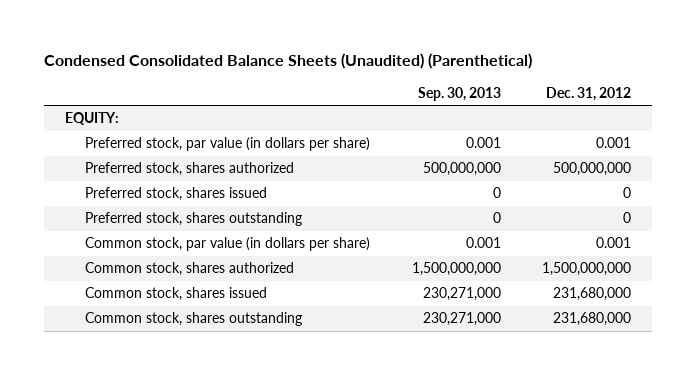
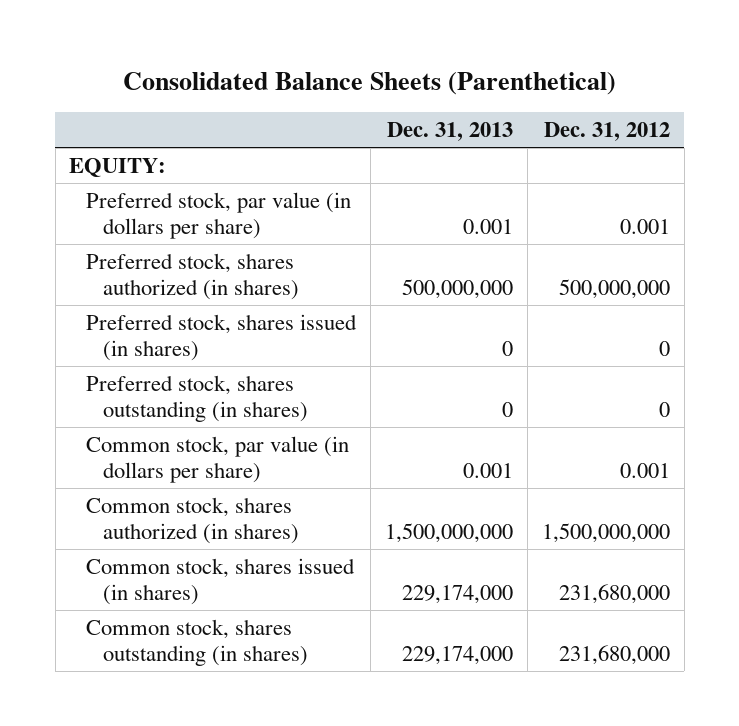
[44,53,533,70] Condensed Consolidated Balance Sheets (Unaudited) (Parenthetical) -> [122,71,616,95] Consolidated Balance Sheets (Parenthetical)
[417,86,501,101] Sep. 30, 2013 -> none
none -> [387,122,514,142] Dec. 31, 2013
[84,162,294,177] Preferred stock, shares authorized -> [86,252,300,300] Preferred stock, shares authorized (in shares)
[84,187,267,202] Preferred stock, shares issued -> [86,313,358,361] Preferred stock, shares issued (in shares)
[84,212,302,227] Preferred stock, shares outstanding -> [86,374,309,422] Preferred stock, shares outstanding (in shares)
[84,262,294,277] Common stock, shares authorized -> [86,496,300,544] Common stock, shares authorized (in shares)
[84,287,267,302] Common stock, shares issued -> [86,557,356,605] Common stock, shares issued (in shares)
[84,312,302,327] Common stock, shares outstanding -> [86,618,309,666] Common stock, shares outstanding (in shares)

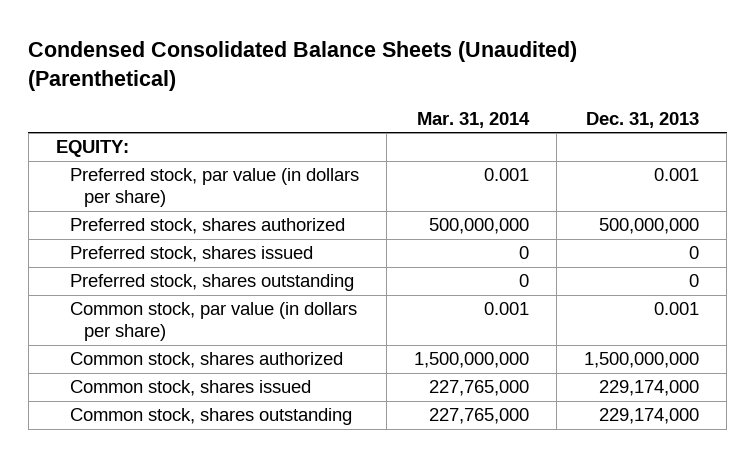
[122,71,616,95] Consolidated Balance Sheets (Parenthetical) -> [28,41,578,92] Condensed Consolidated Balance Sheets (Unaudited) (Parenthetical)
[543,122,670,142] Dec. 31, 2012 -> none
none -> [417,111,531,128] Mar. 31, 2014
[86,252,300,300] Preferred stock, shares authorized (in shares) -> [70,218,346,235] Preferred stock, shares authorized
[86,313,358,361] Preferred stock, shares issued (in shares) -> [70,246,314,263] Preferred stock, shares issued
[86,374,309,422] Preferred stock, shares outstanding (in shares) -> [70,274,355,292] Preferred stock, shares outstanding
[86,496,300,544] Common stock, shares authorized (in shares) -> [70,352,344,369] Common stock, shares authorized
[86,557,356,605] Common stock, shares issued (in shares) -> [70,380,312,397] Common stock, shares issued
[86,618,309,666] Common stock, shares outstanding (in shares) -> [70,408,353,426] Common stock, shares outstanding

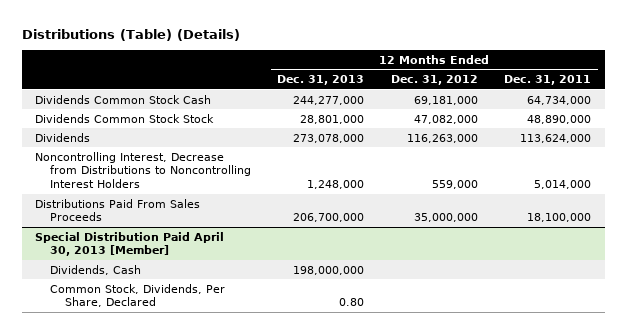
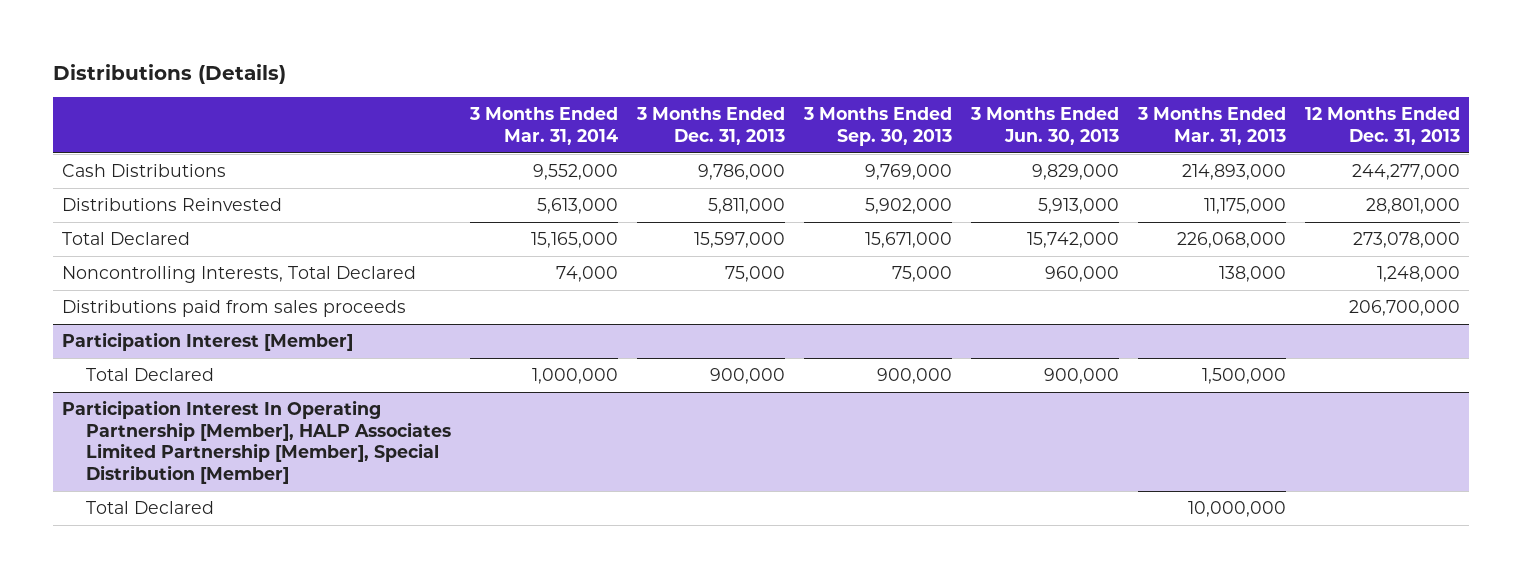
[21,29,240,42] Distributions (Table) (Details) -> [52,63,286,84] Distributions (Details)
[390,75,478,86] Dec. 31, 2012 -> none
[504,75,592,86] Dec. 31, 2011 -> none
none -> [468,107,618,145] 3 Months Ended Mar. 31, 2014
none -> [635,107,785,145] 3 Months Ended Dec. 31, 2013
none -> [802,107,952,146] 3 Months Ended Sep. 30, 2013
none -> [969,107,1119,145] 3 Months Ended Jun. 30, 2013
none -> [1136,107,1286,145] 3 Months Ended Mar. 31, 2013
[35,231,225,257] Special Distribution Paid April 30, 2013 [Member] -> none
[49,264,141,275] Dividends, Cash -> none
[49,283,225,308] Common Stock, Dividends, Per Share, Declared -> none
[35,94,212,104] Dividends Common Stock Cash -> [61,164,226,178] Cash Distributions
[35,113,215,123] Dividends Common Stock Stock -> [61,198,282,212] Distributions Reinvested
[35,132,91,142] Dividends -> [61,232,190,246] Total Declared
[35,151,251,189] Noncontrolling Interest, Decrease from Distributions to Noncontrolling Interest Holders -> [61,266,416,284] Noncontrolling Interests, Total Declared
[35,198,201,222] Distributions Paid From Sales Proceeds -> [61,300,406,318] Distributions paid from sales proceeds
none -> [61,332,353,352] Participation Interest [Member]
none -> [85,368,214,382] Total Declared
none -> [61,400,451,484] Participation Interest In Operating Partnership [Member], HALP Associates Limited Partnership [Member], Special Distribution [Member]
none -> [85,501,214,515] Total Declared

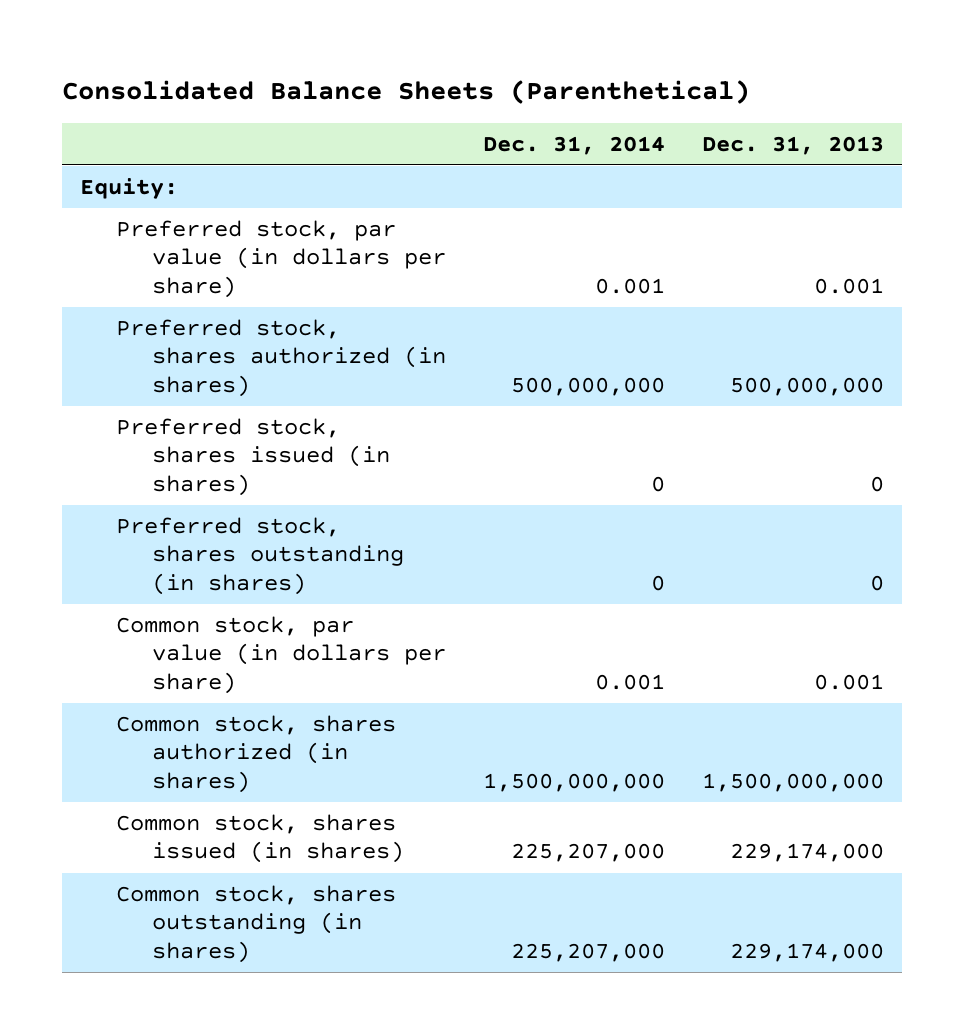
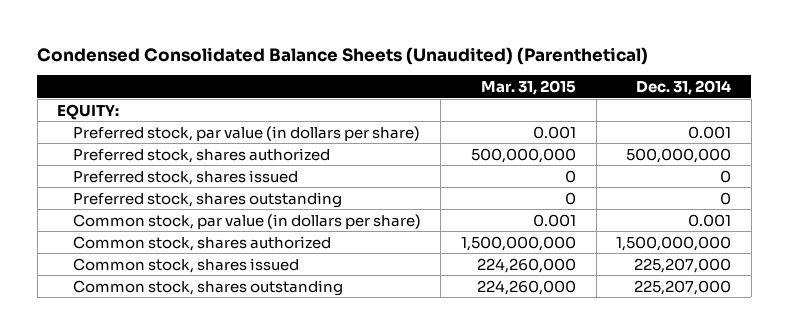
[61,79,750,104] Consolidated Balance Sheets (Parenthetical) -> [37,46,649,65] Condensed Consolidated Balance Sheets (Unaudited) (Parenthetical)
[701,135,884,155] Dec. 31, 2013 -> none
none -> [480,80,576,96] Mar. 31, 2015
[80,178,179,200] Equity: -> [57,103,120,120] EQUITY:
[116,319,446,397] Preferred stock, shares authorized (in shares) -> [72,147,330,163] Preferred stock, shares authorized
[116,418,390,496] Preferred stock, shares issued (in shares) -> [72,169,298,185] Preferred stock, shares issued
[116,517,404,595] Preferred stock, shares outstanding (in shares) -> [72,191,342,208] Preferred stock, shares outstanding
[116,715,397,793] Common stock, shares authorized (in shares) -> [72,235,331,251] Common stock, shares authorized
[116,814,404,864] Common stock, shares issued (in shares) -> [72,257,299,273] Common stock, shares issued
[116,885,397,963] Common stock, shares outstanding (in shares) -> [72,279,343,296] Common stock, shares outstanding

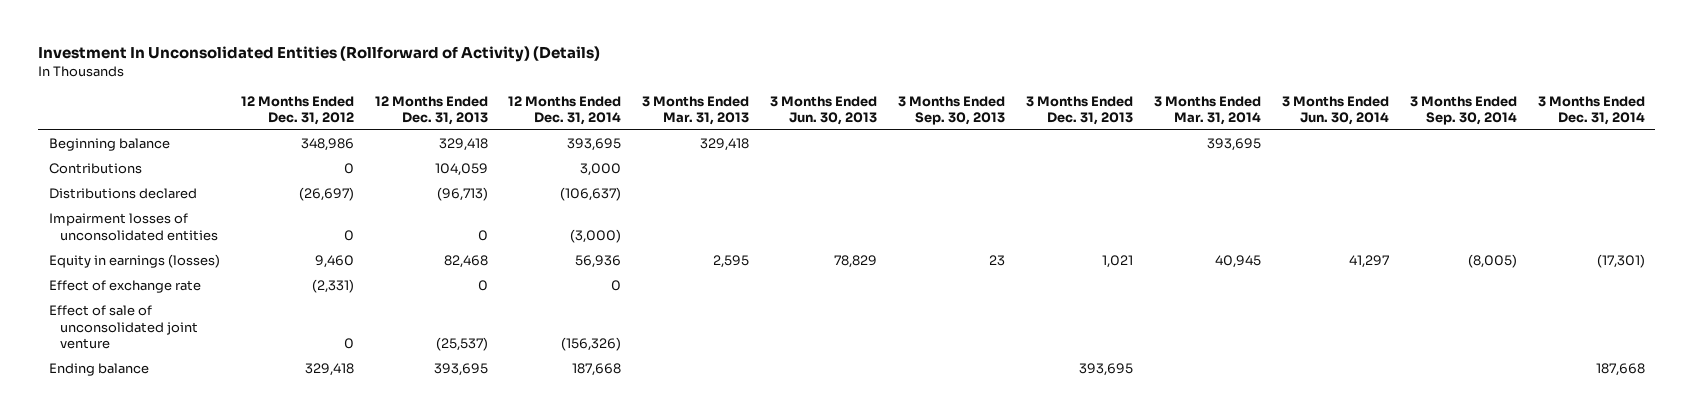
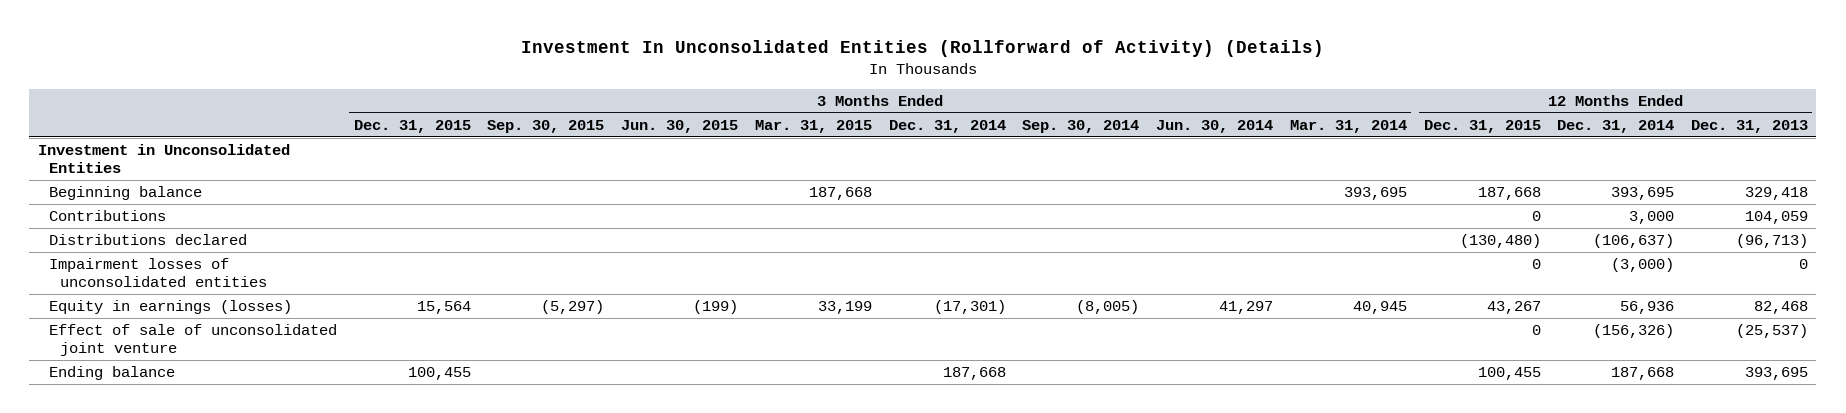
[240,95,354,125] 12 Months Ended Dec. 31, 2012 -> none
[642,95,750,125] 3 Months Ended Mar. 31, 2013 -> none
[770,95,878,125] 3 Months Ended Jun. 30, 2013 -> none
[898,95,1006,125] 3 Months Ended Sep. 30, 2013 -> none
[1026,95,1134,125] 3 Months Ended Dec. 31, 2013 -> none
none -> [353,119,471,133] Dec. 31, 2015
none -> [487,119,605,133] Sep. 30, 2015
none -> [621,119,739,133] Jun. 30, 2015
none -> [754,119,872,133] Mar. 31, 2015
none -> [1423,119,1541,133] Dec. 31, 2015
none -> [37,143,290,173] Investment in Unconsolidated Entities
[48,280,201,294] Effect of exchange rate -> none

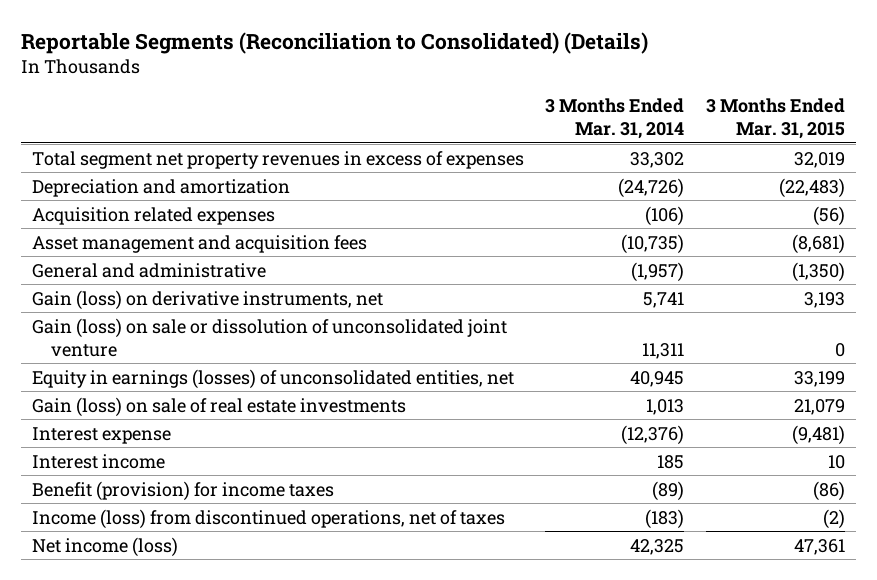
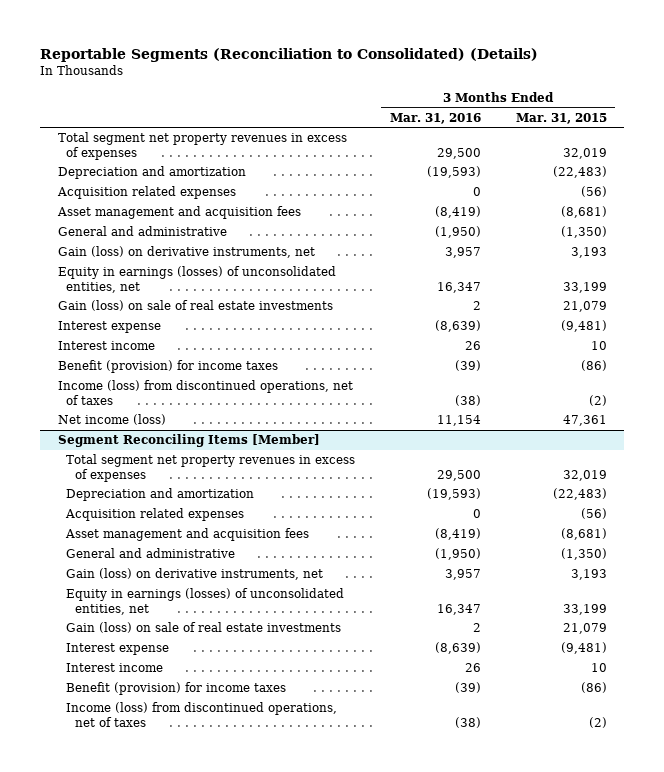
[545,98,685,140] 3 Months Ended Mar. 31, 2014 -> none
none -> [389,112,481,124] Mar. 31, 2016
[31,317,507,357] Gain (loss) on sale or dissolution of unconsolidated joint venture -> none
none -> [57,434,320,448] Segment Reconciling Items [Member]
none -> [66,454,356,482] Total segment net property revenues in excess of expenses
none -> [66,488,255,502] Depreciation and amortization
none -> [65,508,245,522] Acquisition related expenses
none -> [65,528,310,542] Asset management and acquisition fees
none -> [66,548,236,559] General and administrative
none -> [66,568,324,581] Gain (loss) on derivative instruments, net
none -> [66,588,345,615] Equity in earnings (losses) of unconsolidated entities, net
none -> [66,622,342,634] Gain (loss) on sale of real estate investments
none -> [66,643,170,656] Interest expense
none -> [66,663,164,673] Interest income
none -> [66,682,287,696] Benefit (provision) for income taxes
none -> [66,702,338,727] Income (loss) from discontinued operations, net of taxes

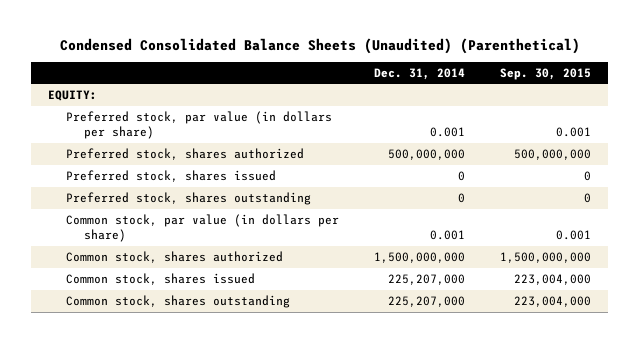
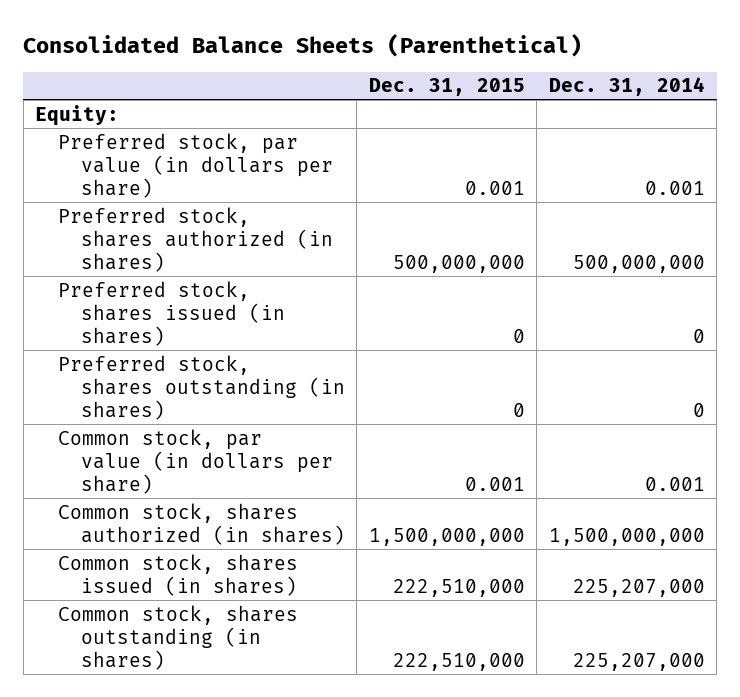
[59,37,580,54] Condensed Consolidated Balance Sheets (Unaudited) (Parenthetical) -> [23,33,583,57] Consolidated Balance Sheets (Parenthetical)
[499,67,591,80] Sep. 30, 2015 -> none
none -> [368,78,525,97] Dec. 31, 2015
[48,90,98,102] EQUITY: -> [35,104,120,126] Equity:
[66,148,305,161] Preferred stock, shares authorized -> [58,206,333,272] Preferred stock, shares authorized (in shares)
[66,170,277,183] Preferred stock, shares issued -> [58,280,285,346] Preferred stock, shares issued (in shares)
[66,192,312,206] Preferred stock, shares outstanding -> [58,354,345,420] Preferred stock, shares outstanding (in shares)
[66,251,284,264] Common stock, shares authorized -> [58,502,345,545] Common stock, shares authorized (in shares)
[66,273,256,286] Common stock, shares issued -> [58,553,299,596] Common stock, shares issued (in shares)
[66,295,291,309] Common stock, shares outstanding -> [58,604,299,670] Common stock, shares outstanding (in shares)

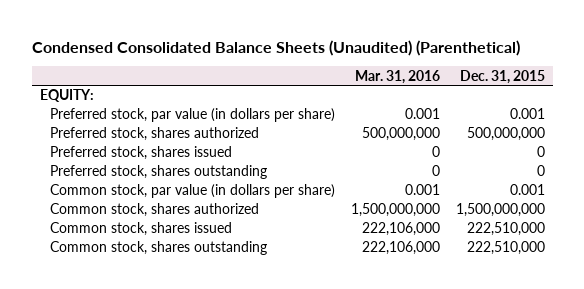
[23,33,583,57] Consolidated Balance Sheets (Parenthetical) -> [31,39,520,56] Condensed Consolidated Balance Sheets (Unaudited) (Parenthetical)
[548,77,705,97] Dec. 31, 2014 -> none
none -> [354,69,440,84] Mar. 31, 2016
[35,104,120,126] Equity: -> [39,89,94,103] EQUITY:
[58,206,333,272] Preferred stock, shares authorized (in shares) -> [49,127,259,142] Preferred stock, shares authorized
[58,280,285,346] Preferred stock, shares issued (in shares) -> [49,146,232,161] Preferred stock, shares issued
[58,354,345,420] Preferred stock, shares outstanding (in shares) -> [49,165,267,180] Preferred stock, shares outstanding
[58,502,345,545] Common stock, shares authorized (in shares) -> [49,203,259,218] Common stock, shares authorized
[58,553,299,596] Common stock, shares issued (in shares) -> [49,222,232,237] Common stock, shares issued
[58,604,299,670] Common stock, shares outstanding (in shares) -> [49,241,267,256] Common stock, shares outstanding

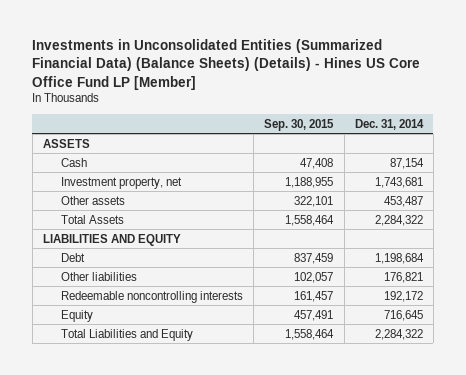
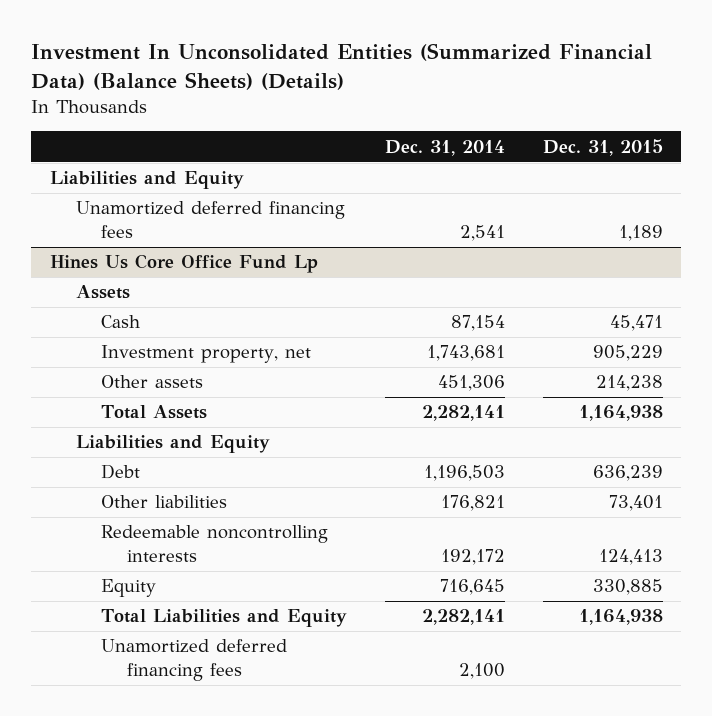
[32,39,421,90] Investments in Unconsolidated Entities (Summarized Financial Data) (Balance Sheets) (Details) - Hines US Core Office Fund LP [Member] -> [30,43,652,91] Investment In Unconsolidated Entities (Summarized Financial Data) (Balance Sheets) (Details)
[264,118,335,131] Sep. 30, 2015 -> none
none -> [542,138,663,156] Dec. 31, 2015
none -> [49,171,244,190] Liabilities and Equity
none -> [75,201,345,239] Unamortized deferred financing fees
none -> [49,254,318,274] Hines Us Core Office Fund Lp
[42,138,90,148] ASSETS -> [75,285,130,300] Assets
[383,195,423,207] 453,487 -> [438,375,506,392] 451,306
[374,214,423,226] 2,284,322 -> [422,405,506,422] 2,282,141
[42,233,181,246] LIABILITIES AND EQUITY -> [75,435,270,454] Liabilities and Equity
[374,252,424,264] 1,198,684 -> [424,465,506,482] 1,196,503
[374,328,423,340] 2,284,322 -> [422,609,506,626] 2,282,141
none -> [101,639,288,682] Unamortized deferred financing fees

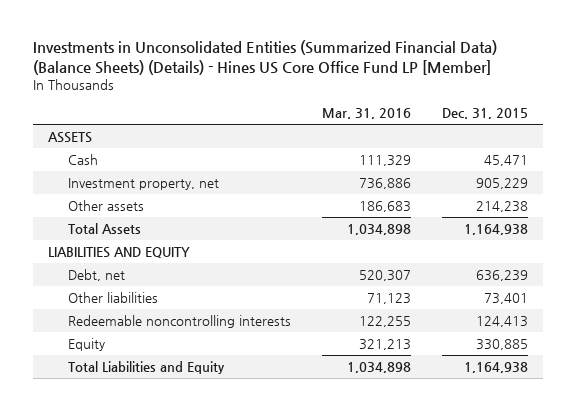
[30,43,652,91] Investment In Unconsolidated Entities (Summarized Financial Data) (Balance Sheets) (Details) -> [32,40,497,75] Investments in Unconsolidated Entities (Summarized Financial Data) (Balance Sheets) (Details) - Hines US Core Office Fund LP [Member]
[385,139,506,156] Dec. 31, 2014 -> none
none -> [321,107,411,119] Mar. 31, 2016
[49,171,244,190] Liabilities and Equity -> none
[75,201,345,239] Unamortized deferred financing fees -> none
[49,254,318,274] Hines Us Core Office Fund Lp -> none
[75,285,130,300] Assets -> [48,131,93,143] ASSETS
[75,435,270,454] Liabilities and Equity -> [48,246,191,258] LIABILITIES AND EQUITY
[101,464,141,480] Debt -> [67,268,125,281] Debt, net
[101,639,288,682] Unamortized deferred financing fees -> none

